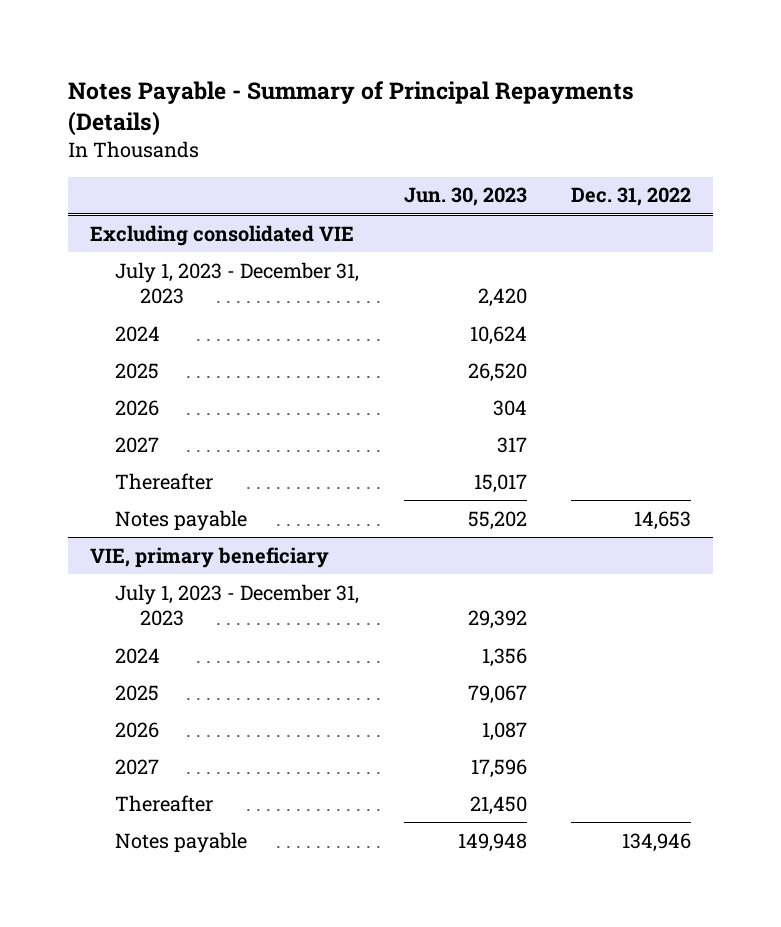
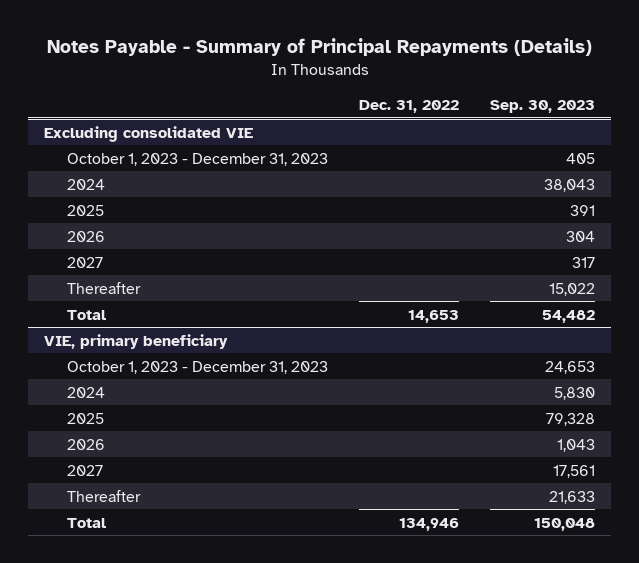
[403,187,527,207] Jun. 30, 2023 -> none
none -> [490,100,596,114] Sep. 30, 2023
[115,261,360,305] July 1, 2023 - December 31, 2023 -> [66,152,328,166] October 1, 2023 - December 31, 2023
[115,509,248,531] Notes payable -> [66,309,106,320] Total
[115,583,360,627] July 1, 2023 - December 31, 2023 -> [66,360,328,374] October 1, 2023 - December 31, 2023
[115,831,248,853] Notes payable -> [66,517,106,528] Total

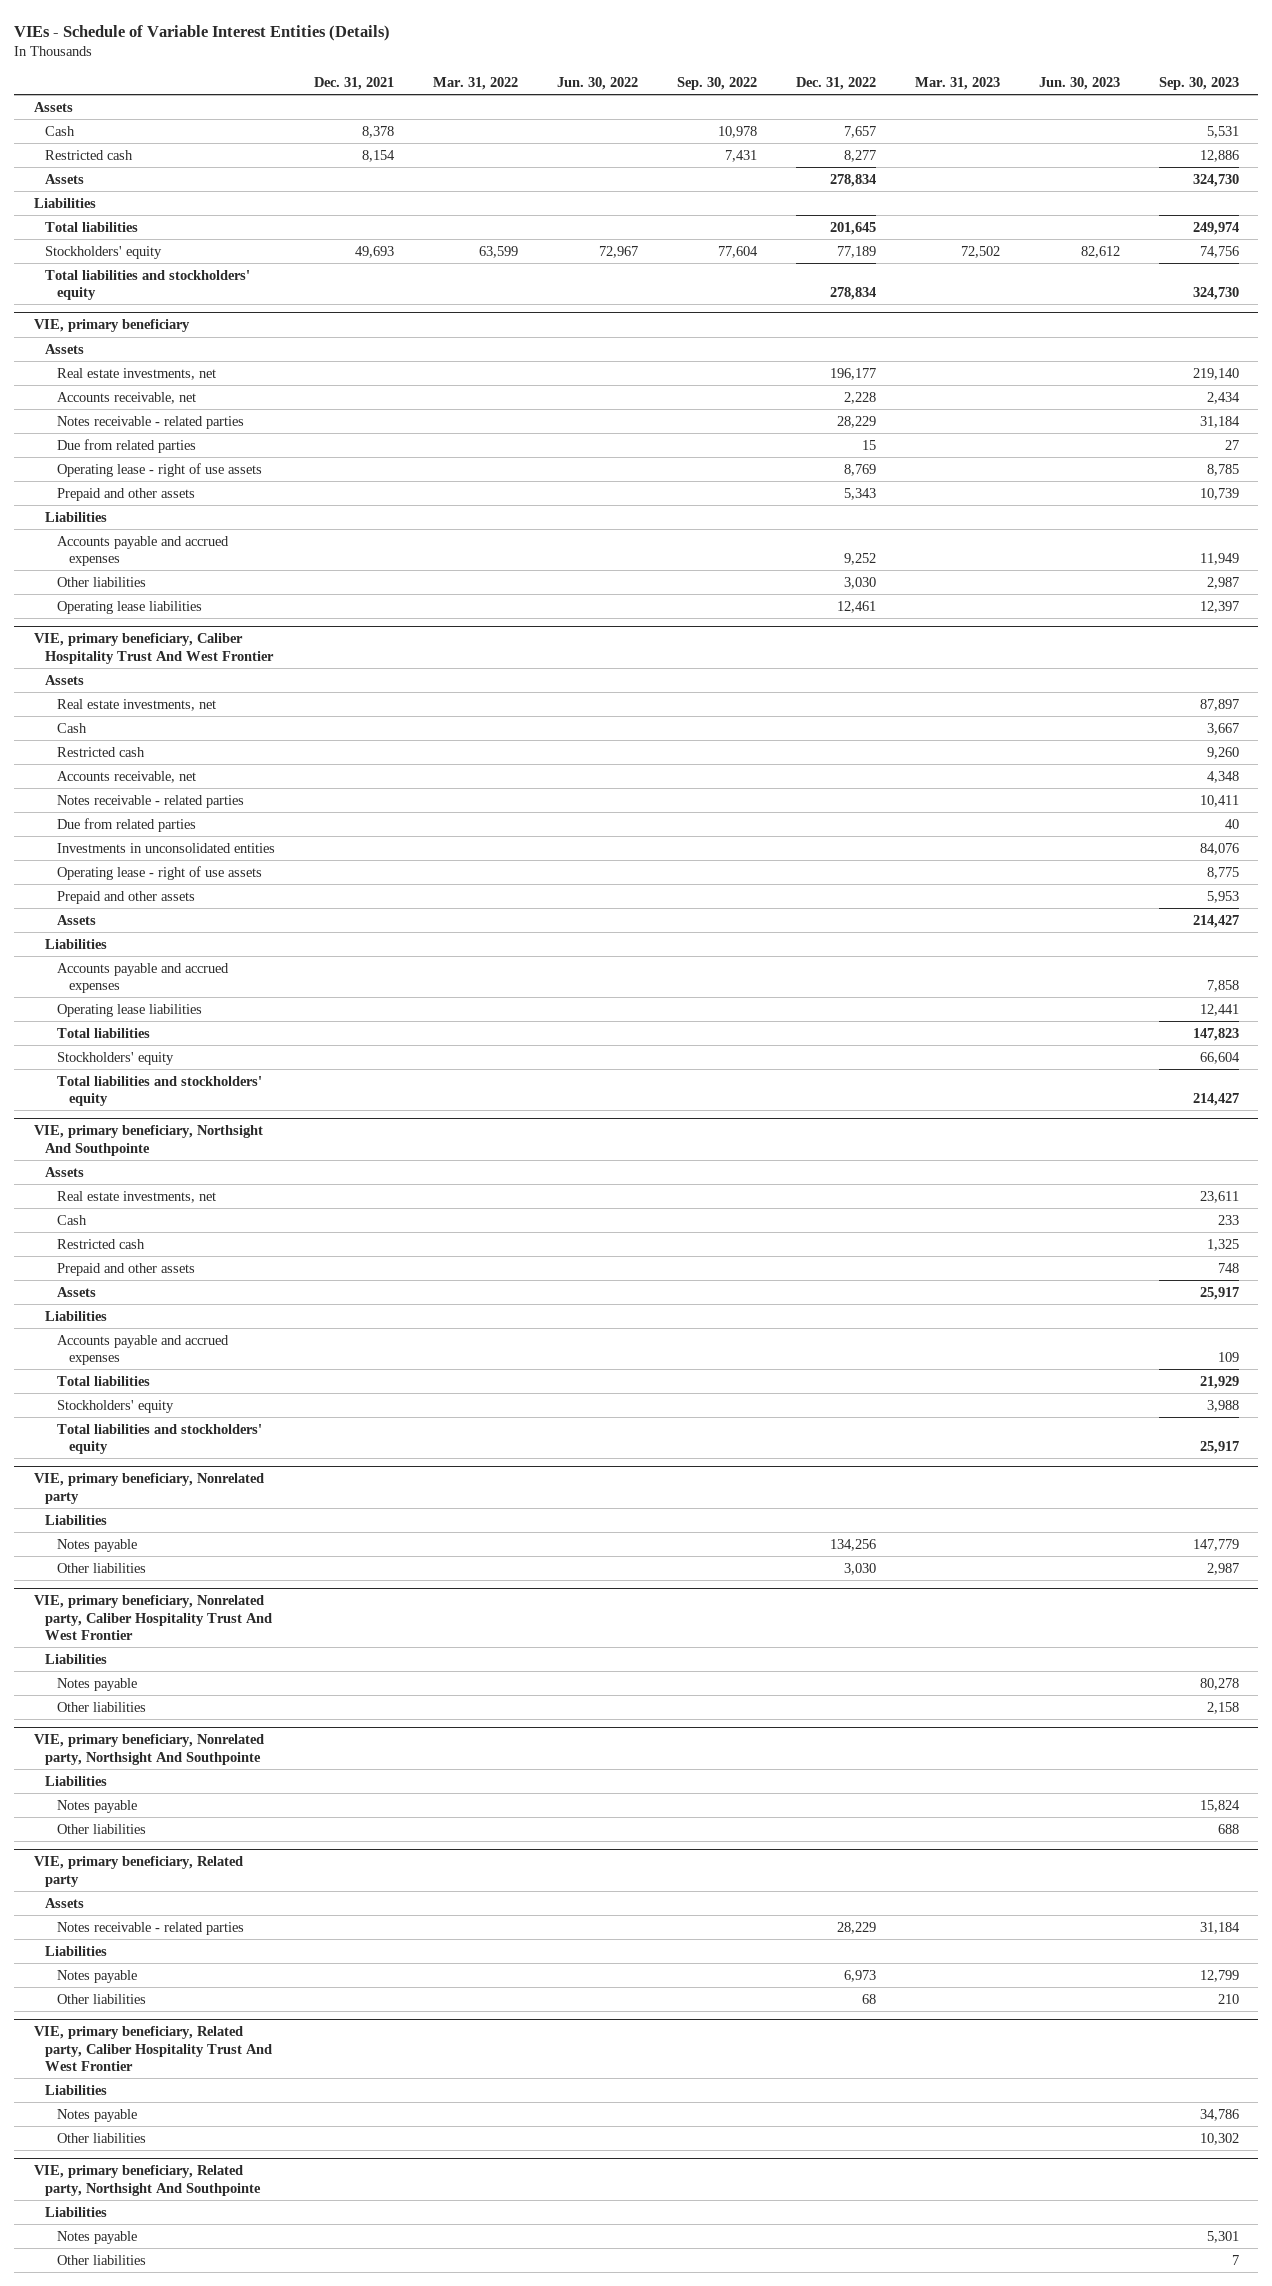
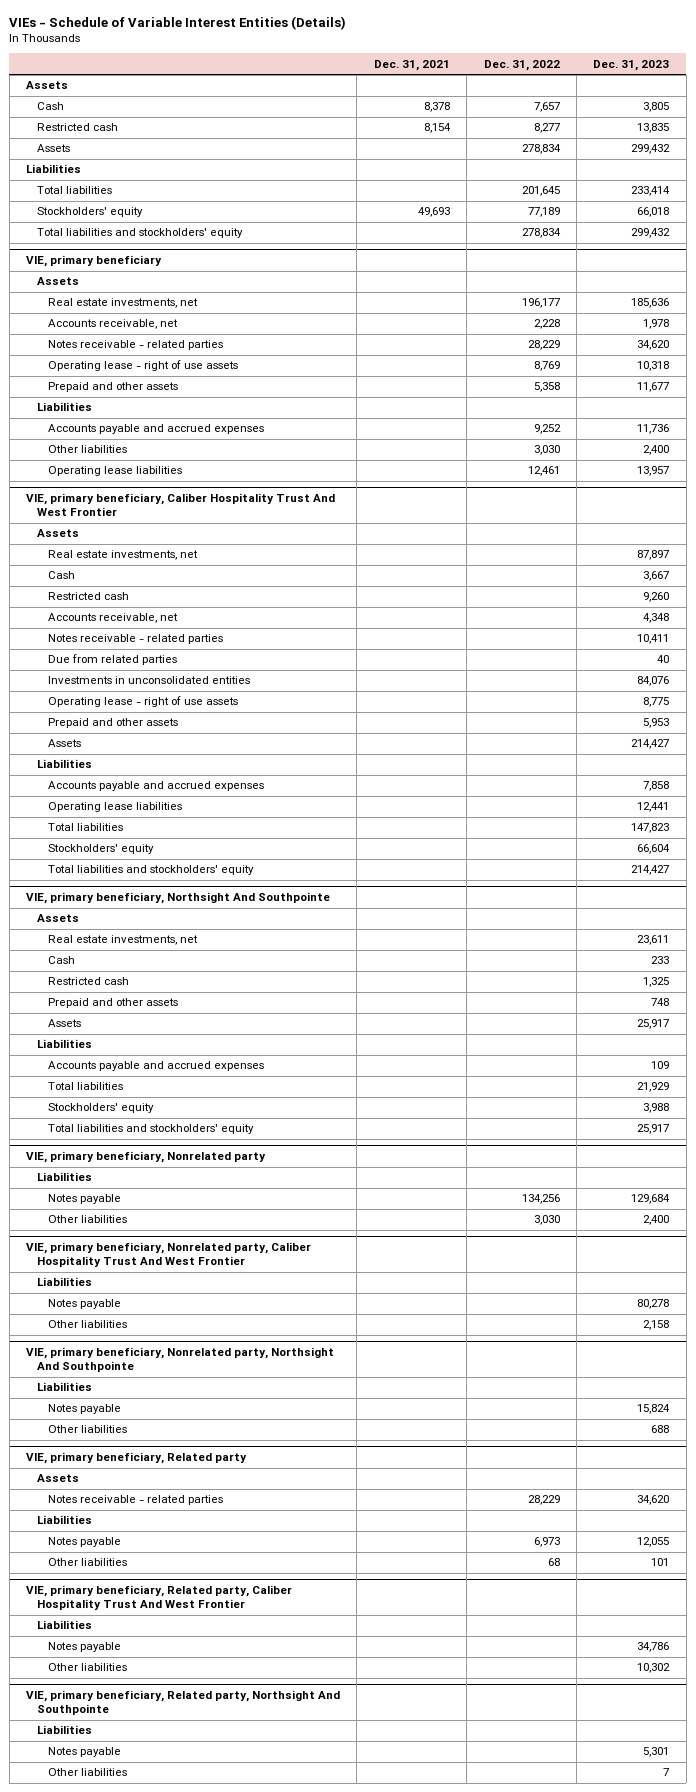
[433,77,519,91] Mar. 31, 2022 -> none
[556,77,638,91] Jun. 30, 2022 -> none
[676,77,757,91] Sep. 30, 2022 -> none
[914,77,1000,91] Mar. 31, 2023 -> none
[1038,77,1120,91] Jun. 30, 2023 -> none
[1158,77,1239,91] Sep. 30, 2023 -> none
none -> [593,59,670,71] Dec. 31, 2023
[57,438,197,453] Due from related parties -> none
[843,487,876,500] 5,343 -> [533,382,560,393] 5,358

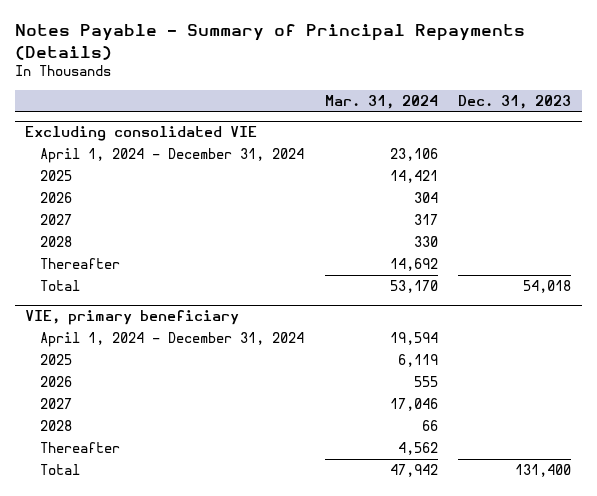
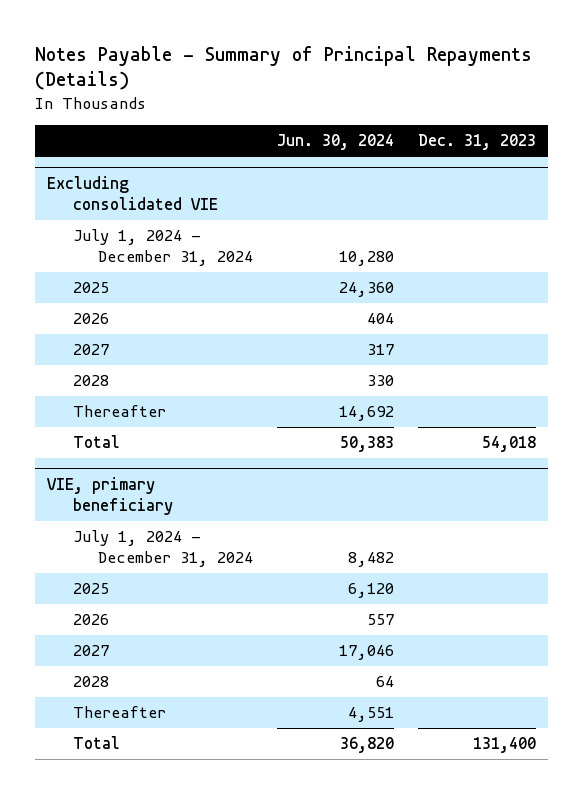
[324,94,438,109] Mar. 31, 2024 -> none
none -> [277,134,395,151] Jun. 30, 2024
[39,148,304,164] April 1, 2024 - December 31, 2024 -> [72,229,254,267] July 1, 2024 - December 31, 2024
[39,332,304,348] April 1, 2024 - December 31, 2024 -> [72,530,254,568] July 1, 2024 - December 31, 2024

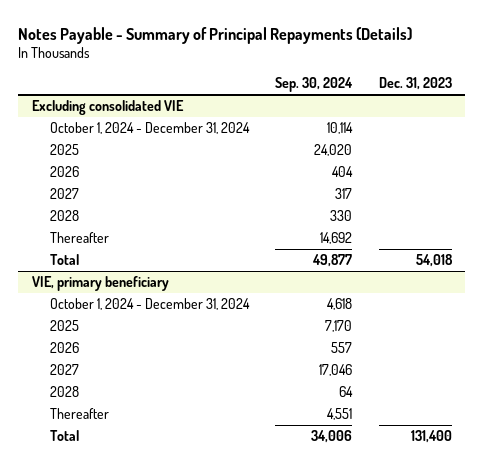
[277,134,395,151] Jun. 30, 2024 -> none
none -> [275,77,354,93] Sep. 30, 2024
[72,229,254,267] July 1, 2024 - December 31, 2024 -> [50,122,251,135] October 1, 2024 - December 31, 2024
[72,530,254,568] July 1, 2024 - December 31, 2024 -> [50,298,251,311] October 1, 2024 - December 31, 2024

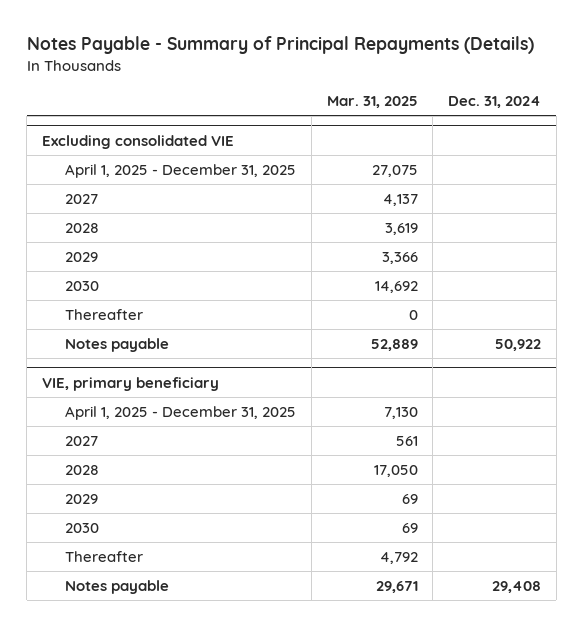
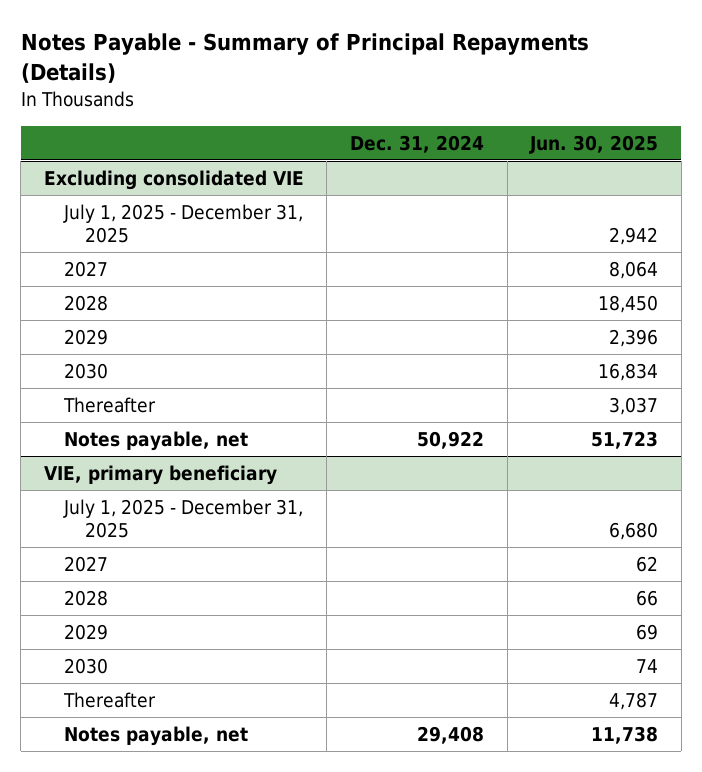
[326,95,418,108] Mar. 31, 2025 -> none
none -> [529,134,659,154] Jun. 30, 2025
[65,163,297,178] April 1, 2025 - December 31, 2025 -> [63,204,304,244] July 1, 2025 - December 31, 2025
[65,337,170,352] Notes payable -> [64,431,249,452] Notes payable, net
[65,405,297,420] April 1, 2025 - December 31, 2025 -> [63,499,304,539] July 1, 2025 - December 31, 2025
[65,579,170,594] Notes payable -> [64,726,249,747] Notes payable, net

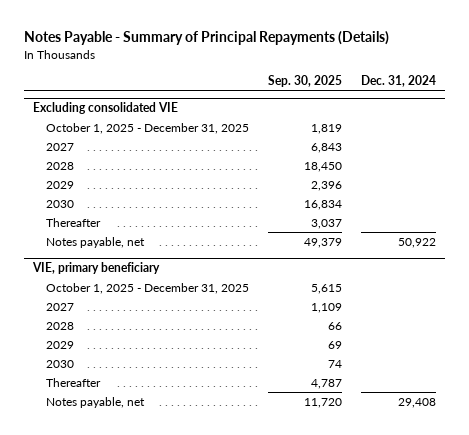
[529,134,659,154] Jun. 30, 2025 -> none
none -> [267,74,342,87] Sep. 30, 2025
[63,204,304,244] July 1, 2025 - December 31, 2025 -> [45,123,249,135] October 1, 2025 - December 31, 2025
[63,499,304,539] July 1, 2025 - December 31, 2025 -> [45,283,249,295] October 1, 2025 - December 31, 2025

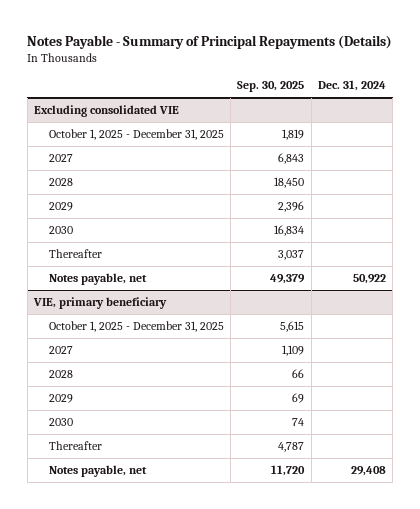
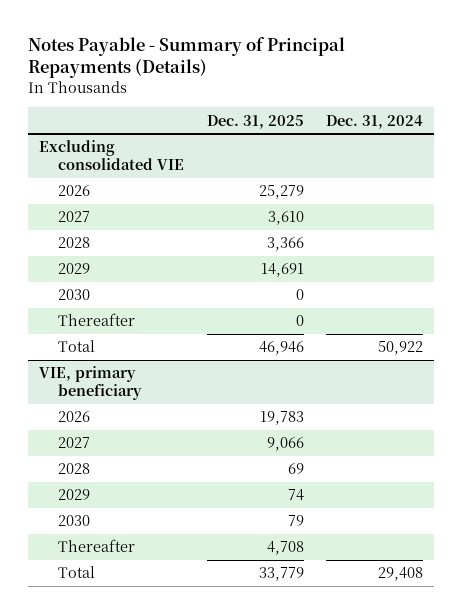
[237,81,305,93] Sep. 30, 2025 -> none
none -> [206,114,304,129] Dec. 31, 2025
[49,128,225,140] October 1, 2025 - December 31, 2025 -> none
none -> [58,185,91,197] 2026
[49,272,148,285] Notes payable, net -> [58,340,96,353] Total
[49,320,225,332] October 1, 2025 - December 31, 2025 -> none
none -> [58,411,91,423] 2026
[49,464,148,477] Notes payable, net -> [58,566,96,579] Total

